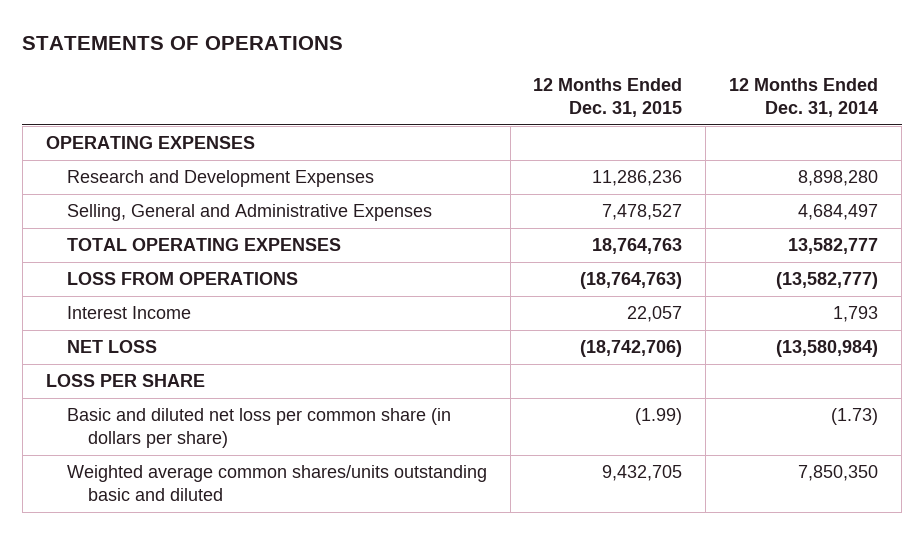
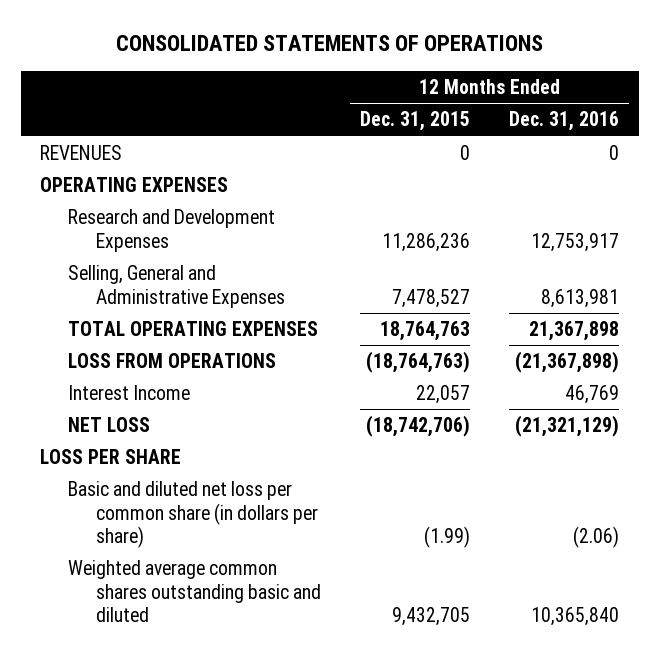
[22,36,344,51] STATEMENTS OF OPERATIONS -> [115,35,543,52] CONSOLIDATED STATEMENTS OF OPERATIONS
[729,77,879,117] 12 Months Ended Dec. 31, 2014 -> none
none -> [509,111,620,132] Dec. 31, 2016
none -> [40,145,123,161] REVENUES
[66,465,487,501] Weighted average common shares/units outstanding basic and diluted -> [67,560,321,623] Weighted average common shares outstanding basic and diluted

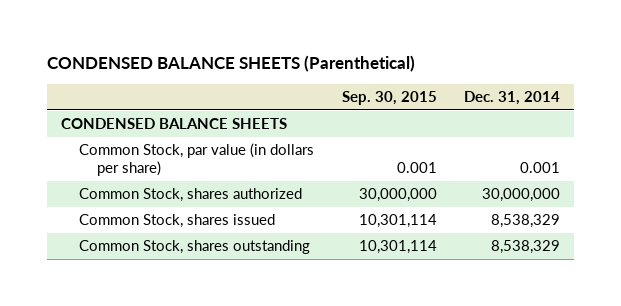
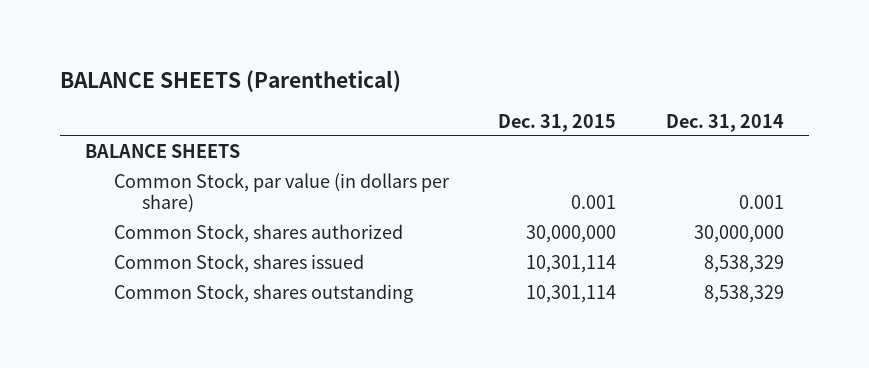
[46,55,415,73] CONDENSED BALANCE SHEETS (Parenthetical) -> [59,69,401,92] BALANCE SHEETS (Parenthetical)
[341,90,437,105] Sep. 30, 2015 -> none
none -> [498,113,617,132] Dec. 31, 2015
[60,118,287,130] CONDENSED BALANCE SHEETS -> [84,144,240,159] BALANCE SHEETS

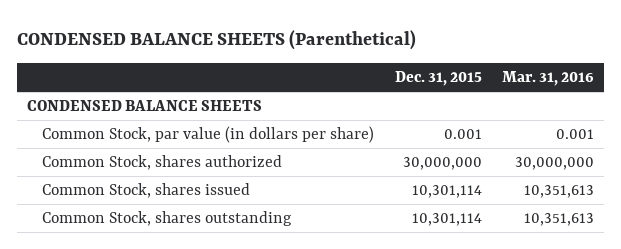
[59,69,401,92] BALANCE SHEETS (Parenthetical) -> [16,29,416,50] CONDENSED BALANCE SHEETS (Parenthetical)
[665,113,784,132] Dec. 31, 2014 -> none
none -> [502,71,595,87] Mar. 31, 2016
[84,144,240,159] BALANCE SHEETS -> [27,100,263,112] CONDENSED BALANCE SHEETS

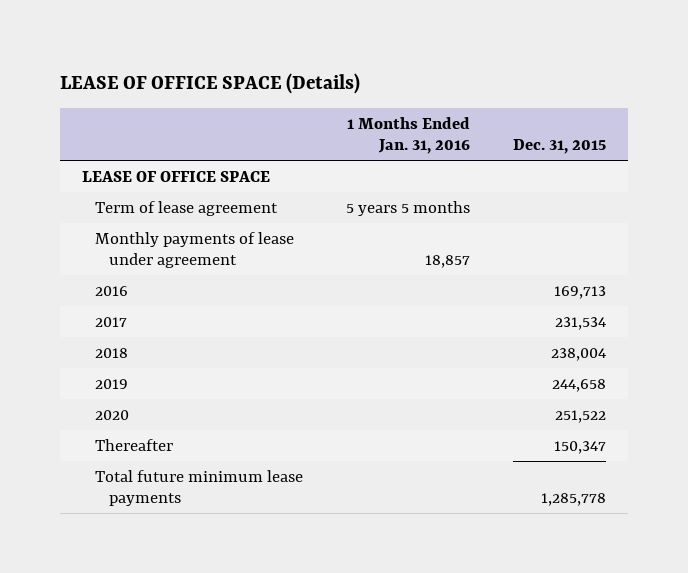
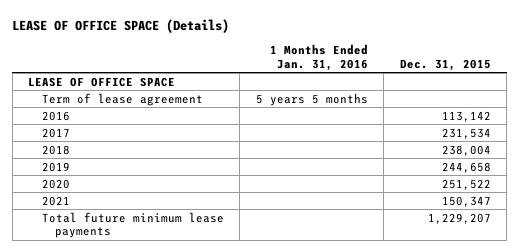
[95,231,295,269] Monthly payments of lease under agreement -> none
[554,285,607,299] 169,713 -> [441,110,491,122] 113,142
[95,438,174,451] Thereafter -> [41,195,70,206] 2021
[541,493,607,507] 1,285,778 -> [427,212,491,224] 1,229,207

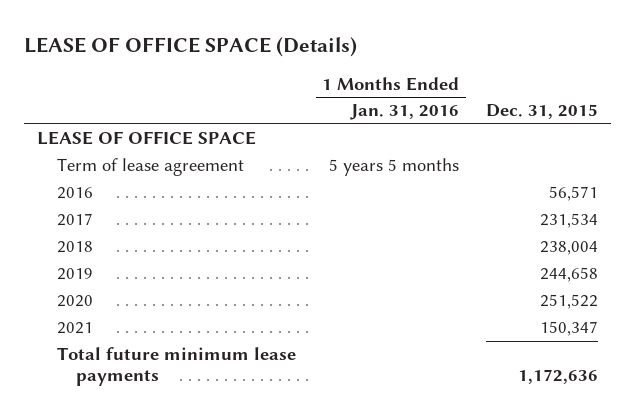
[441,110,491,122] 113,142 -> [548,186,598,202] 56,571
[427,212,491,224] 1,229,207 -> [517,369,598,385] 1,172,636

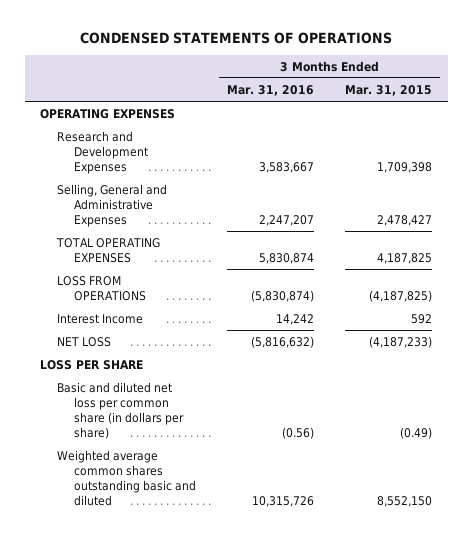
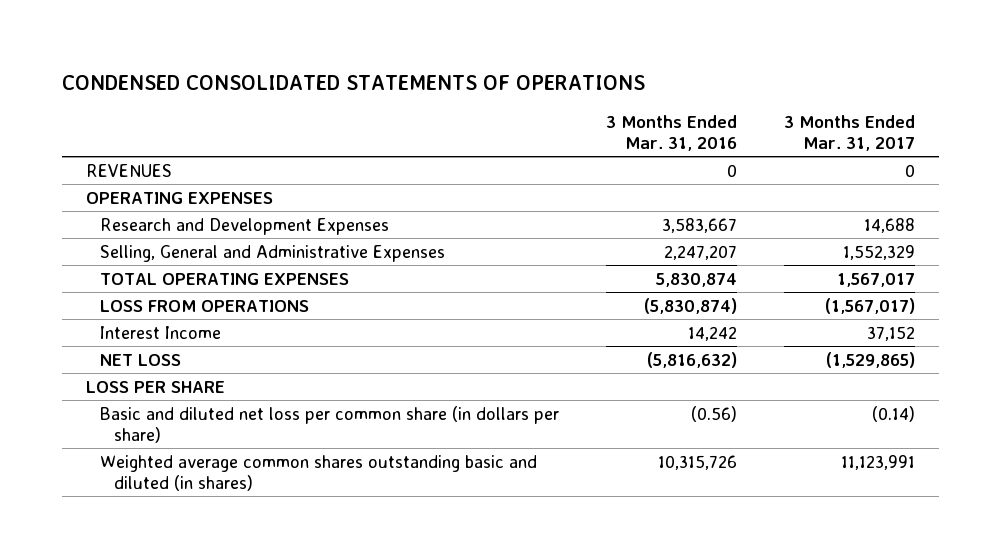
[80,31,393,44] CONDENSED STATEMENTS OF OPERATIONS -> [61,75,645,91] CONDENSED CONSOLIDATED STATEMENTS OF OPERATIONS
[345,84,433,96] Mar. 31, 2015 -> none
none -> [784,115,916,152] 3 Months Ended Mar. 31, 2017
none -> [85,163,172,177] REVENUES
[57,449,196,507] Weighted average common shares outstanding basic and diluted -> [99,454,537,491] Weighted average common shares outstanding basic and diluted (in shares)

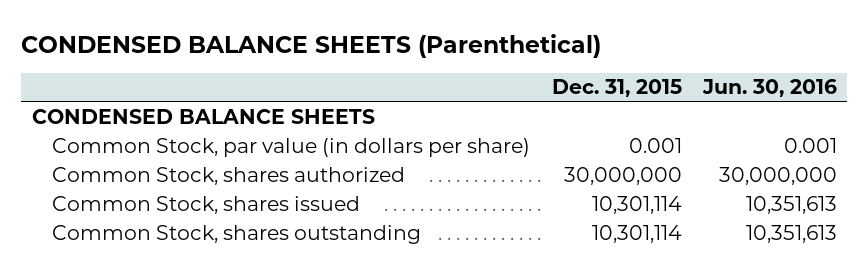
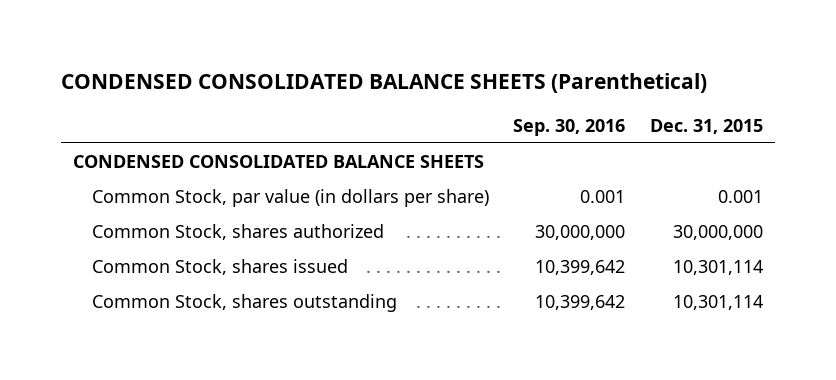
[21,33,602,58] CONDENSED BALANCE SHEETS (Parenthetical) -> [61,73,708,94] CONDENSED CONSOLIDATED BALANCE SHEETS (Parenthetical)
[701,79,837,98] Jun. 30, 2016 -> none
none -> [513,118,626,136] Sep. 30, 2016
[31,109,375,125] CONDENSED BALANCE SHEETS -> [73,155,485,169] CONDENSED CONSOLIDATED BALANCE SHEETS

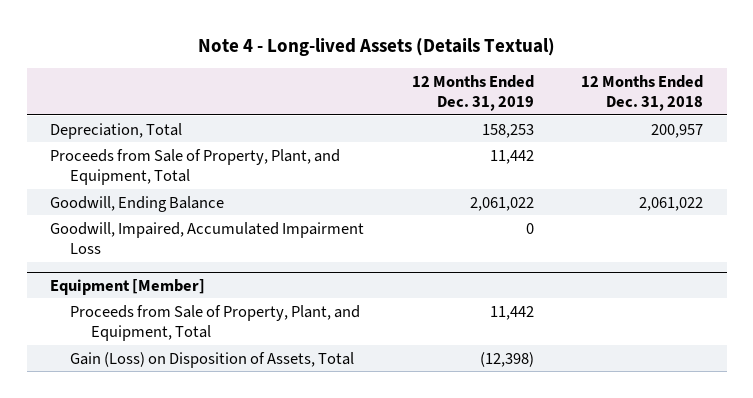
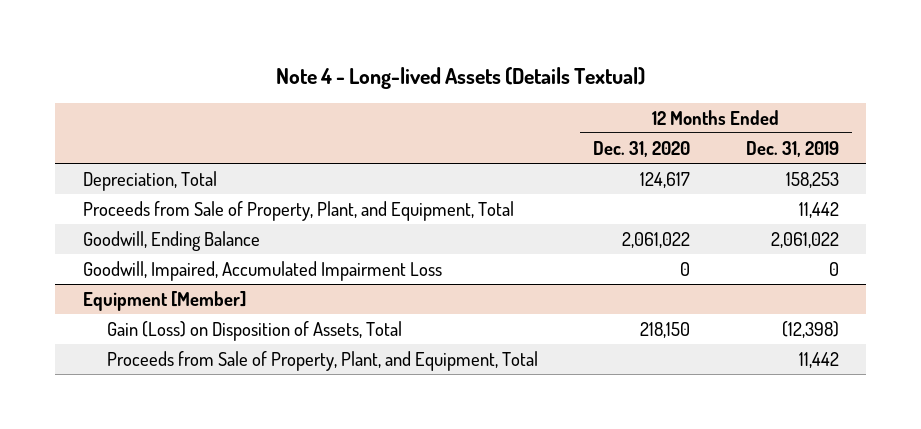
[580,74,703,112] 12 Months Ended Dec. 31, 2018 -> none
none -> [593,140,691,157] Dec. 31, 2020
[70,304,361,341] Proceeds from Sale of Property, Plant, and Equipment, Total -> [107,350,539,371] Proceeds from Sale of Property, Plant, and Equipment, Total

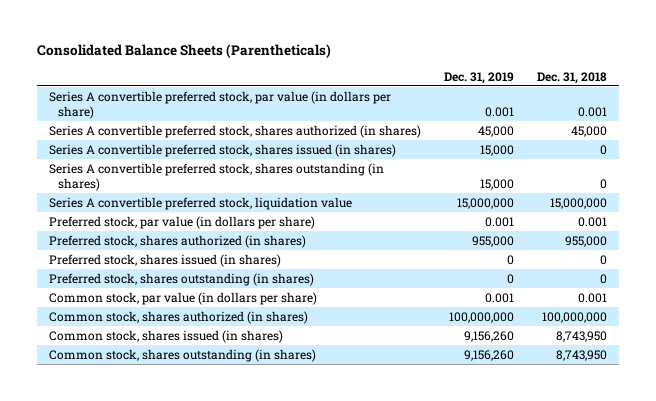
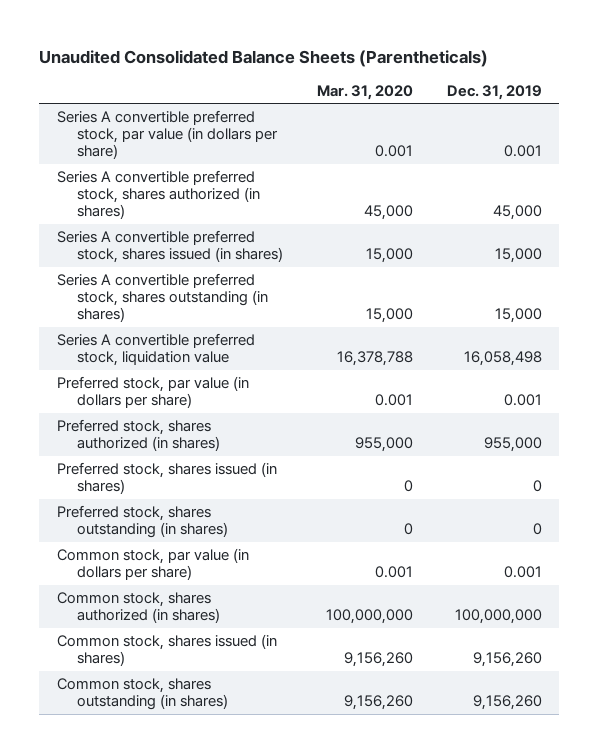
[37,44,332,59] Consolidated Balance Sheets (Parentheticals) -> [39,49,489,67] Unaudited Consolidated Balance Sheets (Parentheticals)
[537,71,608,84] Dec. 31, 2018 -> none
none -> [316,84,413,100] Mar. 31, 2020
[456,197,514,209] 15,000,000 -> [463,351,542,367] 16,058,498

